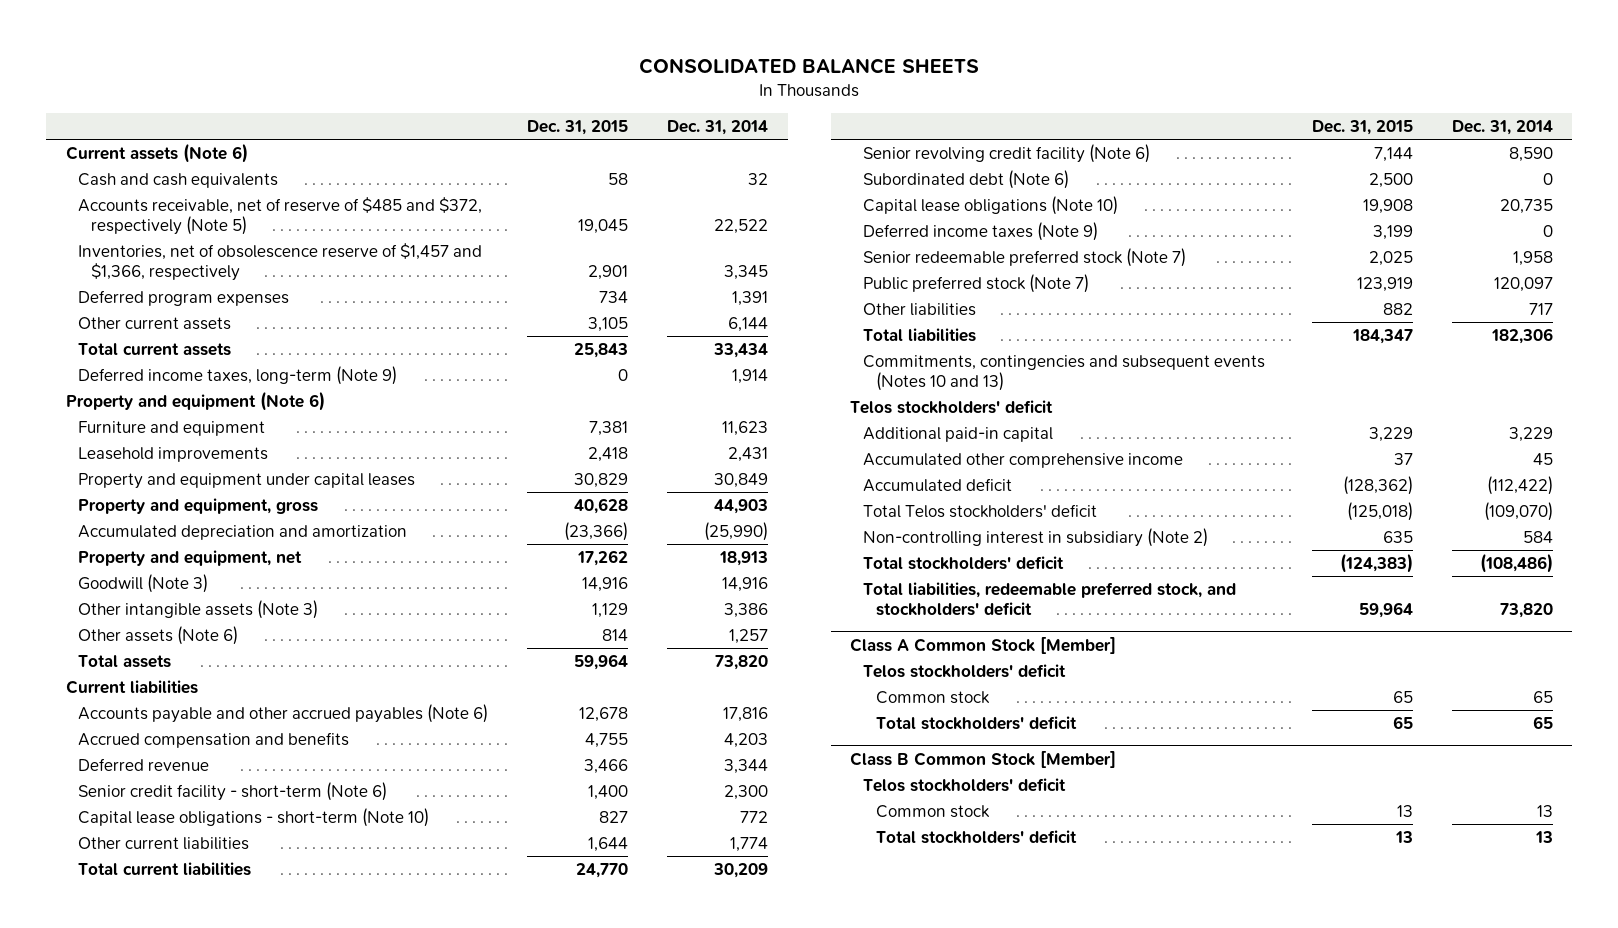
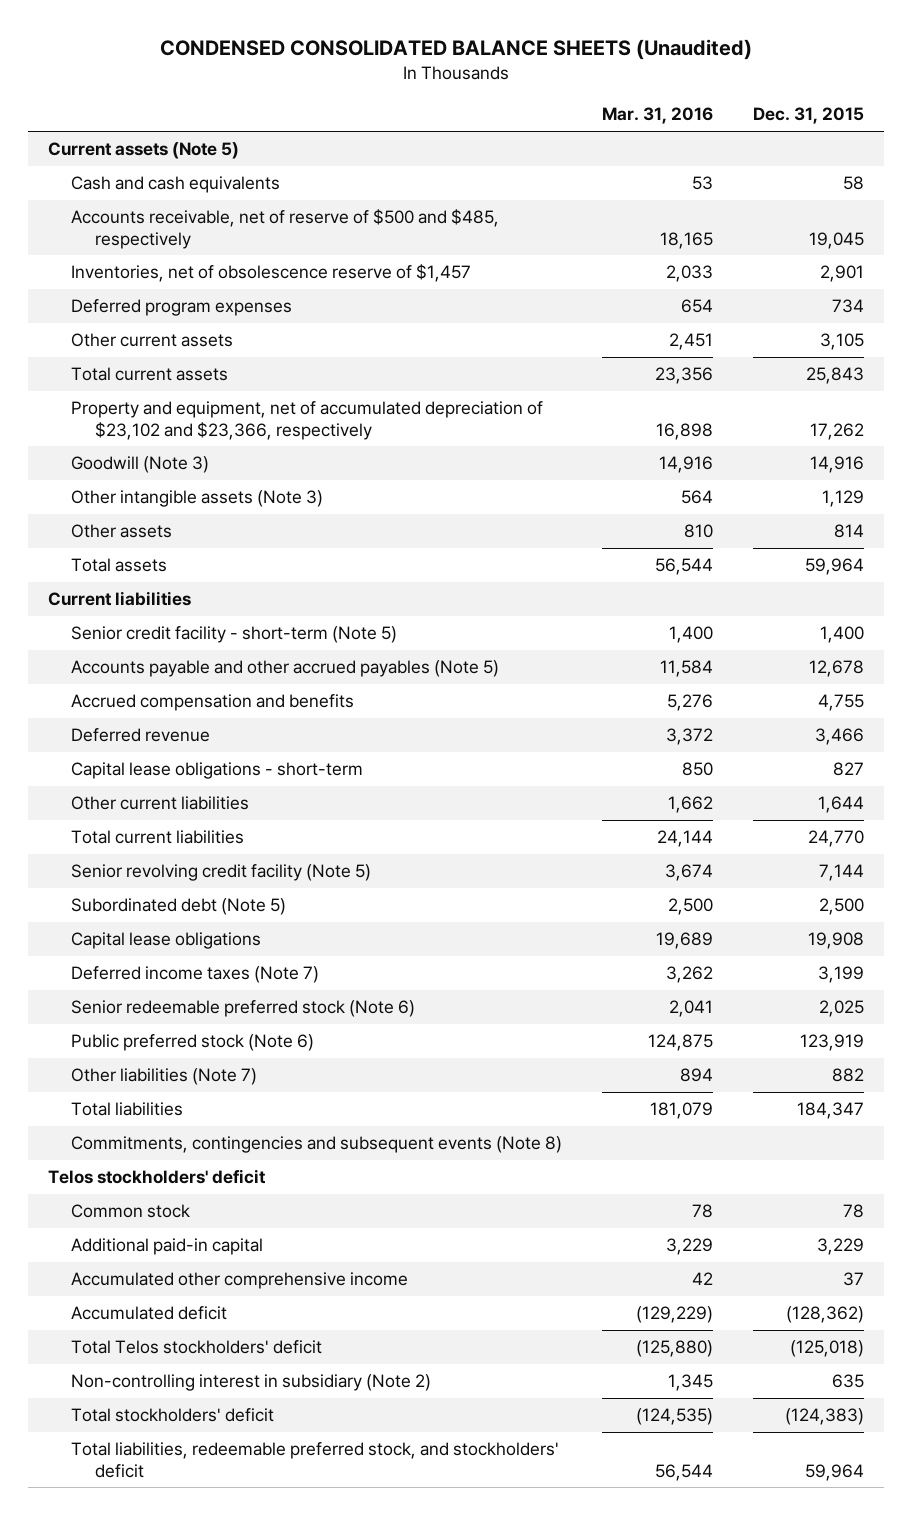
[639,57,980,74] CONSOLIDATED BALANCE SHEETS -> [159,39,752,61] CONDENSED CONSOLIDATED BALANCE SHEETS (Unaudited)
[667,120,769,136] Dec. 31, 2014 -> none
none -> [602,107,714,125] Mar. 31, 2016
[65,142,248,163] Current assets (Note 6) -> [47,142,239,160] Current assets (Note 5)
[78,196,483,235] Accounts receivable, net of reserve of $485 and $372, respectively (Note 5) -> [71,209,500,249] Accounts receivable, net of reserve of $500 and $485, respectively
[78,242,483,281] Inventories, net of obsolescence reserve of $1,457 and $1,366, respectively -> [71,264,472,283] Inventories, net of obsolescence reserve of $1,457
[78,365,398,385] Deferred income taxes, long-term (Note 9) -> none
[65,390,325,411] Property and equipment (Note 6) -> none
[78,420,266,436] Furniture and equipment -> none
[78,446,269,462] Leasehold improvements -> none
[78,472,416,489] Property and equipment under capital leases -> none
[78,497,319,514] Property and equipment, gross -> none
[78,524,408,540] Accumulated depreciation and amortization -> none
[78,549,303,566] Property and equipment, net -> [71,401,544,440] Property and equipment, net of accumulated depreciation of $23,102 and $23,366, respectively
[78,625,239,645] Other assets (Note 6) -> [71,524,173,539] Other assets
none -> [71,626,398,644] Senior credit facility - short-term (Note 5)
[78,703,489,723] Accounts payable and other accrued payables (Note 6) -> [71,660,500,678] Accounts payable and other accrued payables (Note 5)
[78,781,388,801] Senior credit facility - short-term (Note 6) -> none
[78,807,430,827] Capital lease obligations - short-term (Note 10) -> [71,762,364,780] Capital lease obligations - short-term
[862,143,1150,163] Senior revolving credit facility (Note 6) -> [71,864,372,882] Senior revolving credit facility (Note 5)
[862,169,1069,189] Subordinated debt (Note 6) -> [71,898,287,916] Subordinated debt (Note 5)
[862,195,1118,215] Capital lease obligations (Note 10) -> [71,932,262,950] Capital lease obligations
[862,221,1098,241] Deferred income taxes (Note 9) -> [71,966,320,984] Deferred income taxes (Note 7)
[862,247,1186,267] Senior redeemable preferred stock (Note 7) -> [71,1000,416,1018] Senior redeemable preferred stock (Note 6)
[862,273,1089,293] Public preferred stock (Note 7) -> [71,1034,315,1052] Public preferred stock (Note 6)
[862,302,976,316] Other liabilities -> [71,1068,258,1086] Other liabilities (Note 7)
[862,354,1265,391] Commitments, contingencies and subsequent events (Notes 10 and 13) -> [71,1136,563,1154] Commitments, contingencies and subsequent events (Note 8)
none -> [71,1204,191,1219] Common stock
[850,636,1117,654] Class A Common Stock [Member] -> none
[862,663,1066,678] Telos stockholders' deficit -> none
[875,690,990,704] Common stock -> none
[875,715,1077,730] Total stockholders' deficit -> none
[850,750,1117,768] Class B Common Stock [Member] -> none
[862,777,1066,792] Telos stockholders' deficit -> none
[875,804,990,818] Common stock -> none
[875,829,1077,844] Total stockholders' deficit -> none

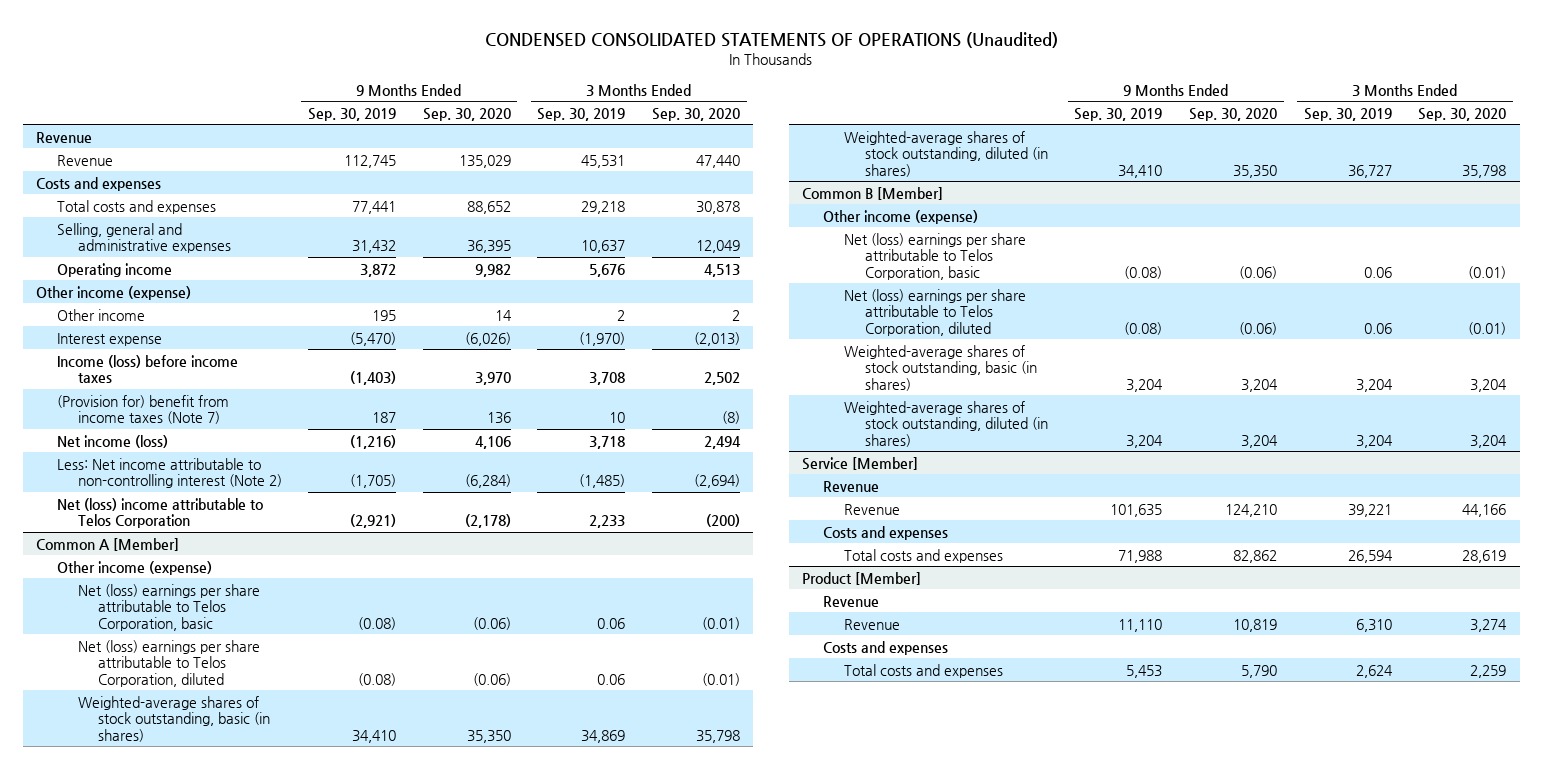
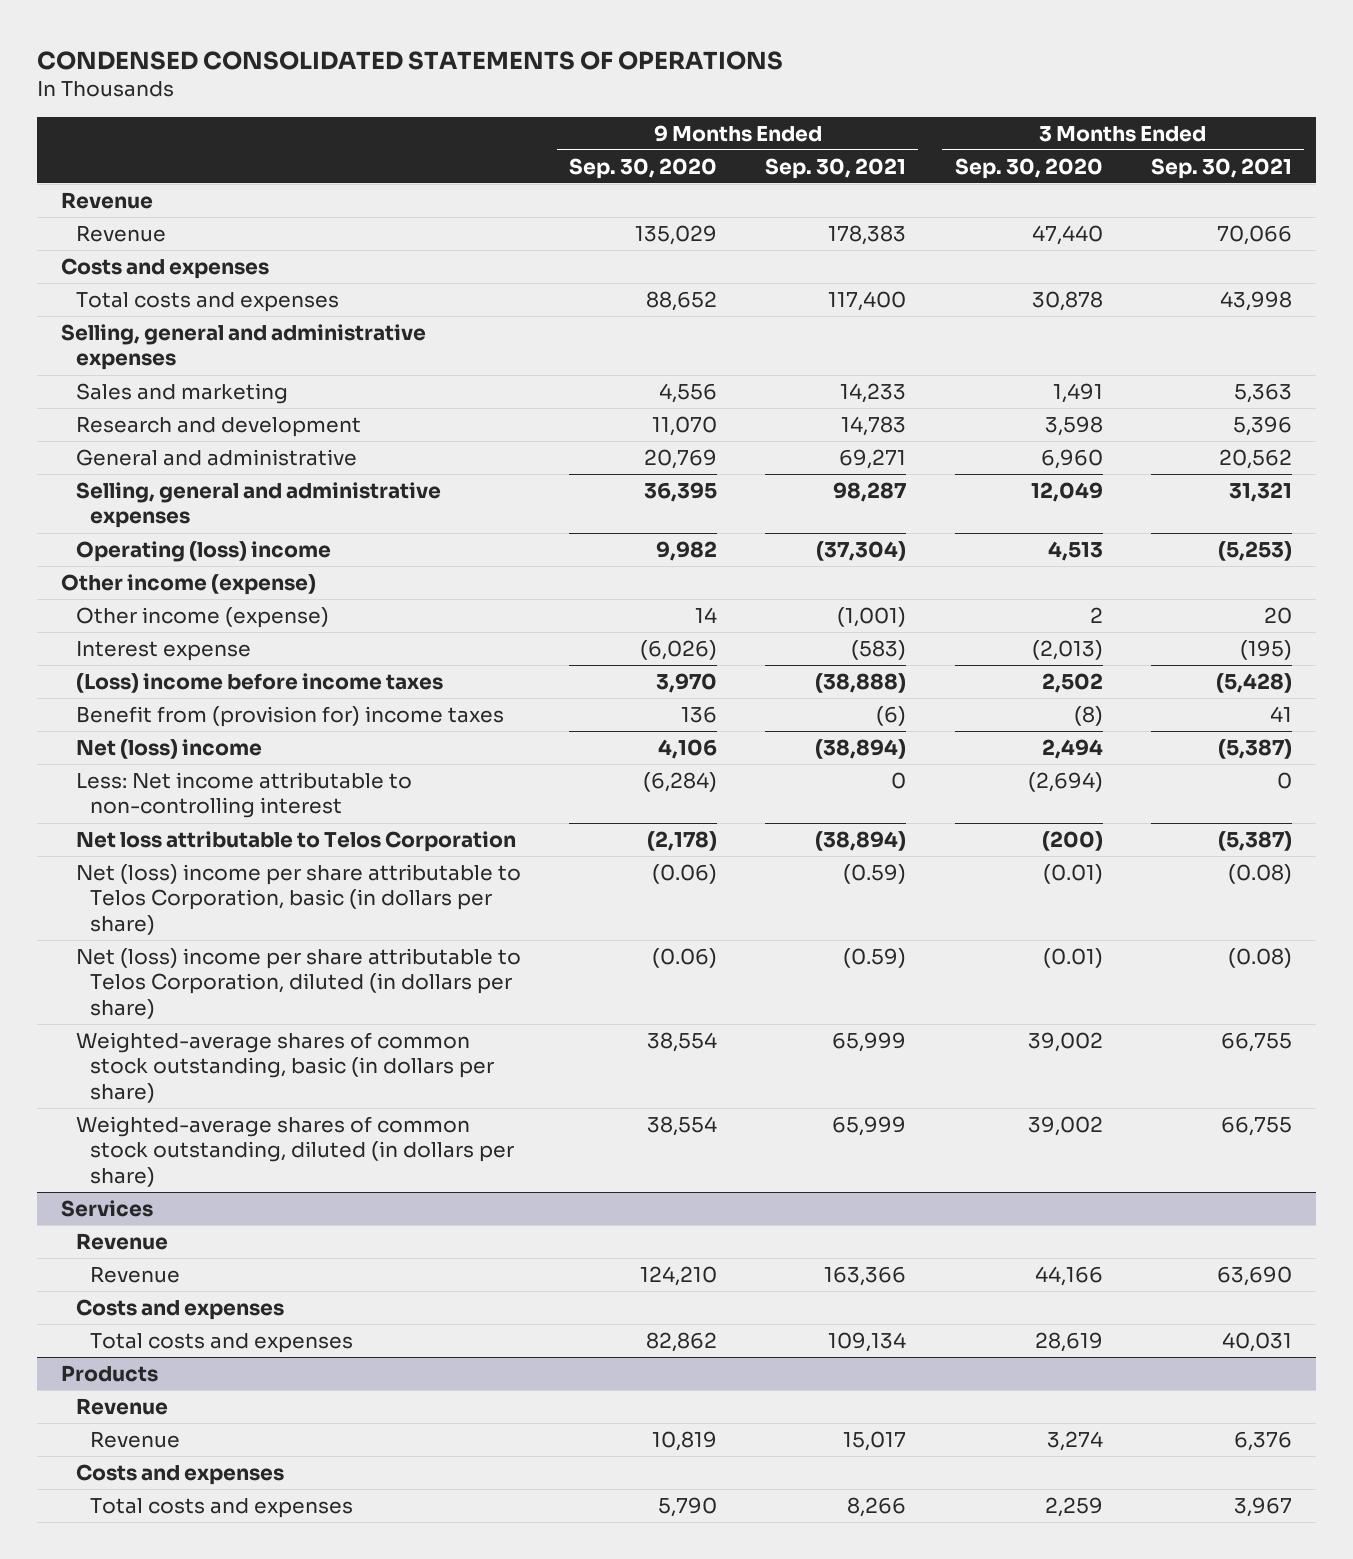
[485,31,1059,48] CONDENSED CONSOLIDATED STATEMENTS OF OPERATIONS (Unaudited) -> [36,50,783,70] CONDENSED CONSOLIDATED STATEMENTS OF OPERATIONS
[308,107,397,121] Sep. 30, 2019 -> none
[537,107,626,121] Sep. 30, 2019 -> none
none -> [765,157,907,179] Sep. 30, 2021
none -> [1150,157,1292,179] Sep. 30, 2021
none -> [61,324,427,371] Selling, general and administrative expenses
none -> [75,383,288,405] Sales and marketing
none -> [75,416,361,438] Research and development
none -> [75,449,357,467] General and administrative
[56,262,172,277] Operating income -> [75,541,331,563] Operating (loss) income
[56,308,145,321] Other income -> [75,607,329,629] Other income (expense)
[35,537,179,551] Common A [Member] -> none
[56,560,212,575] Other income (expense) -> none
[802,186,944,200] Common B [Member] -> none
[823,209,979,224] Other income (expense) -> none
[843,232,1026,280] Net (loss) earnings per share attributable to Telos Corporation, basic -> none
[843,288,1026,336] Net (loss) earnings per share attributable to Telos Corporation, diluted -> none
[843,344,1037,391] Weighted-average shares of stock outstanding, basic (in shares) -> none
[843,400,1048,447] Weighted-average shares of stock outstanding, diluted (in shares) -> none
[56,354,238,384] Income (loss) before income taxes -> [75,673,443,694] (Loss) income before income taxes
[56,394,229,425] (Provision for) benefit from income taxes (Note 7) -> [75,706,504,728] Benefit from (provision for) income taxes
[56,434,168,448] Net income (loss) -> [75,739,262,760] Net (loss) income
[56,457,282,489] Less: Net income attributable to non-controlling interest (Note 2) -> [75,772,412,819] Less: Net income attributable to non-controlling interest
[56,497,263,529] Net (loss) income attributable to Telos Corporation -> [75,831,516,853] Net loss attributable to Telos Corporation
[77,583,260,631] Net (loss) earnings per share attributable to Telos Corporation, basic -> [75,864,521,935] Net (loss) income per share attributable to Telos Corporation, basic (in dollars per share)
[77,639,260,687] Net (loss) earnings per share attributable to Telos Corporation, diluted -> [75,948,521,1019] Net (loss) income per share attributable to Telos Corporation, diluted (in dollars per share)
[77,695,271,742] Weighted-average shares of stock outstanding, basic (in shares) -> [75,1032,495,1103] Weighted-average shares of common stock outstanding, basic (in dollars per share)
[466,729,511,743] 35,350 -> [646,1032,717,1053] 38,554
[695,729,740,743] 35,798 -> [1027,1032,1103,1053] 39,002
[843,130,1048,177] Weighted-average shares of stock outstanding, diluted (in shares) -> [75,1116,515,1187] Weighted-average shares of common stock outstanding, diluted (in dollars per share)
[1233,164,1278,178] 35,350 -> [646,1116,717,1137] 38,554
[1462,164,1507,178] 35,798 -> [1027,1116,1103,1137] 39,002
[802,456,919,470] Service [Member] -> [61,1200,154,1218] Services
[802,571,922,585] Product [Member] -> [61,1365,159,1383] Products

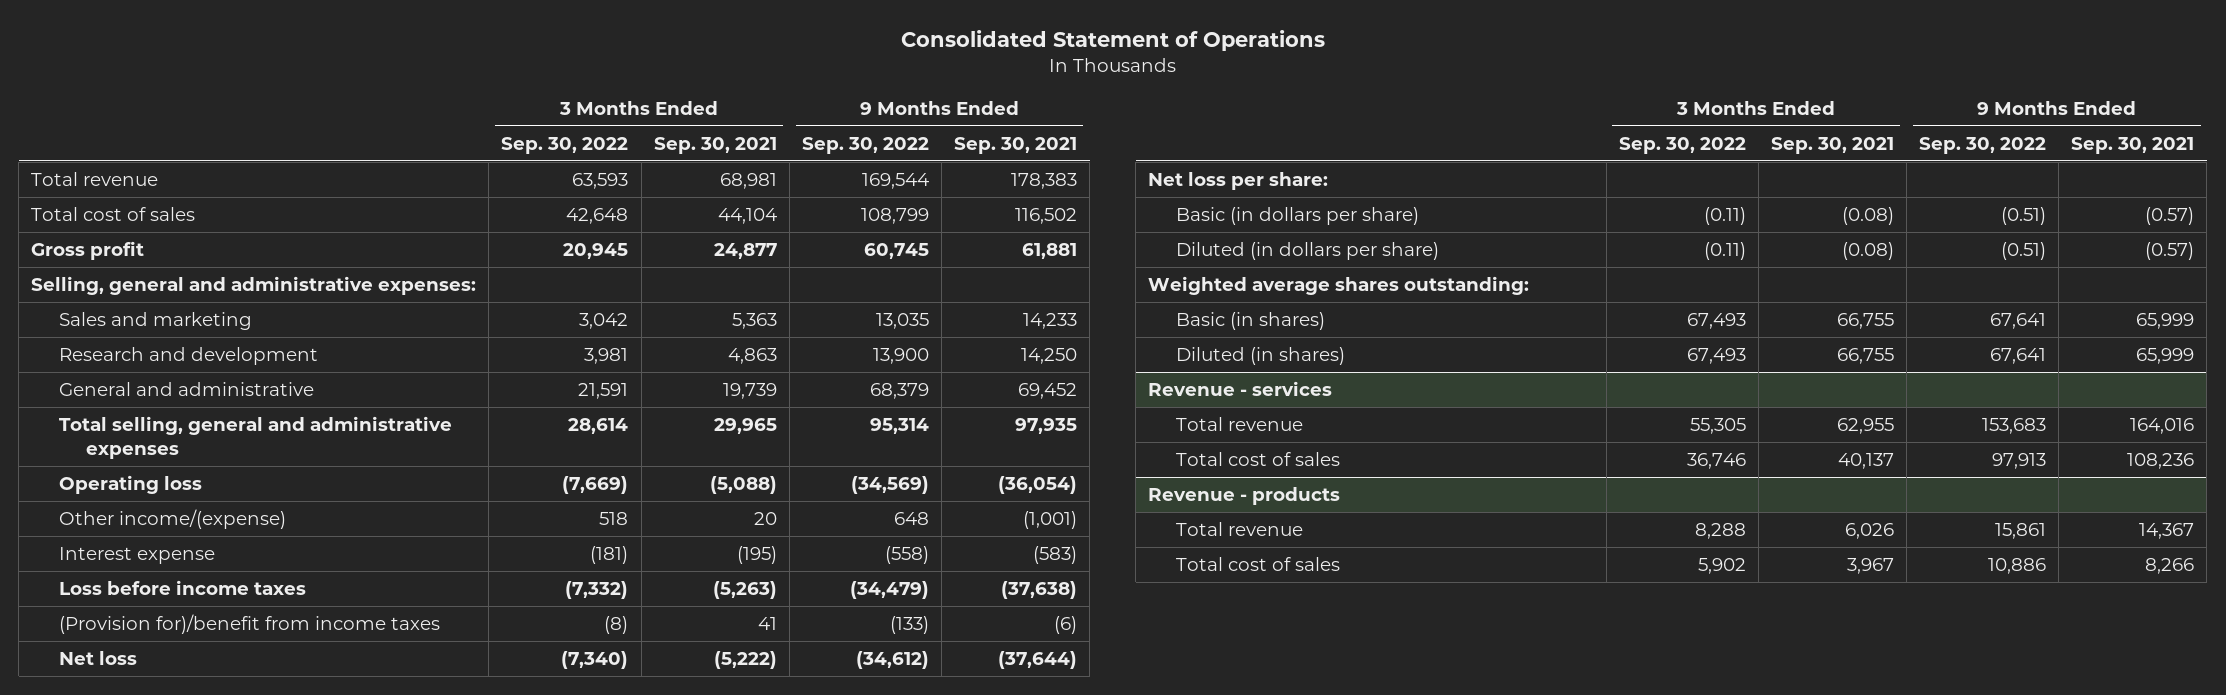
[36,50,783,70] CONDENSED CONSOLIDATED STATEMENTS OF OPERATIONS -> [900,30,1325,52] Consolidated Statement of Operations
[568,157,717,179] Sep. 30, 2020 -> none
[954,157,1103,179] Sep. 30, 2020 -> none
none -> [501,136,629,154] Sep. 30, 2022
none -> [801,136,929,154] Sep. 30, 2022
[61,192,154,210] Revenue -> none
[61,258,270,280] Costs and expenses -> none
[75,225,166,243] Revenue -> [31,172,159,187] Total revenue
[1216,225,1292,246] 70,066 -> [719,173,777,190] 68,981
[75,292,339,313] Total costs and expenses -> [31,207,196,222] Total cost of sales
[828,291,907,312] 117,400 -> [1015,208,1078,225] 116,502
[1219,291,1292,312] 43,998 -> [717,208,777,225] 44,104
none -> [31,241,145,261] Gross profit
[61,324,427,371] Selling, general and administrative expenses -> [31,276,477,296] Selling, general and administrative expenses:
[61,574,317,596] Other income (expense) -> none
[841,416,907,437] 14,783 -> [1021,348,1078,365] 14,250
[1232,416,1292,437] 5,396 -> [727,348,777,365] 4,863
[839,449,907,470] 69,271 -> [1018,383,1078,400] 69,452
[1218,449,1292,470] 20,562 -> [722,383,777,400] 19,739
[75,482,441,529] Selling, general and administrative expenses -> [58,416,452,459] Total selling, general and administrative expenses
[833,482,907,503] 98,287 -> [1015,418,1078,435] 97,935
[1228,482,1292,503] 31,321 -> [713,418,777,435] 29,965
[75,541,331,563] Operating (loss) income -> [58,475,202,495] Operating loss
[816,541,907,562] (37,304) -> [998,476,1078,495] (36,054)
[1217,541,1292,562] (5,253) -> [709,476,777,495] (5,088)
[75,607,329,629] Other income (expense) -> [58,509,286,530] Other income/(expense)
[75,739,262,760] Net (loss) income -> none
[75,772,412,819] Less: Net income attributable to non-controlling interest -> none
[75,1233,168,1251] Revenue -> none
[75,1299,284,1321] Costs and expenses -> none
[75,1398,168,1416] Revenue -> none
[75,1464,284,1486] Costs and expenses -> none
[75,673,443,694] (Loss) income before income taxes -> [58,580,306,596] Loss before income taxes
[815,673,907,694] (38,888) -> [1001,581,1078,600] (37,638)
[1215,673,1292,694] (5,428) -> [712,581,777,600] (5,263)
[75,706,504,728] Benefit from (provision for) income taxes -> [58,614,440,635] (Provision for)/benefit from income taxes
[75,831,516,853] Net loss attributable to Telos Corporation -> [58,651,137,666] Net loss
[815,831,907,852] (38,894) -> [998,651,1078,670] (37,644)
[1217,831,1292,852] (5,387) -> [713,651,777,670] (5,222)
none -> [1148,172,1329,191] Net loss per share:
[75,864,521,935] Net (loss) income per share attributable to Telos Corporation, basic (in dollars per share) -> [1175,207,1419,226] Basic (in dollars per share)
[843,864,907,885] (0.59) -> [2145,207,2195,226] (0.57)
[75,948,521,1019] Net (loss) income per share attributable to Telos Corporation, diluted (in dollars per share) -> [1175,242,1439,261] Diluted (in dollars per share)
[843,948,907,969] (0.59) -> [2145,242,2195,261] (0.57)
none -> [1148,276,1530,296] Weighted average shares outstanding:
[75,1032,495,1103] Weighted-average shares of common stock outstanding, basic (in dollars per share) -> [1175,312,1325,331] Basic (in shares)
[75,1116,515,1187] Weighted-average shares of common stock outstanding, diluted (in dollars per share) -> [1175,347,1345,366] Diluted (in shares)
[61,1200,154,1218] Services -> [1148,381,1333,397] Revenue - services
[90,1266,181,1284] Revenue -> [1175,417,1303,432] Total revenue
[824,1266,907,1287] 163,366 -> [2130,418,2195,435] 164,016
[1216,1266,1292,1287] 63,690 -> [1836,418,1894,435] 62,955
[90,1333,354,1354] Total costs and expenses -> [1175,452,1340,467] Total cost of sales
[828,1332,907,1353] 109,134 -> [2127,453,2195,470] 108,236
[1221,1332,1292,1353] 40,031 -> [1837,453,1894,470] 40,137
[61,1365,159,1383] Products -> [1148,487,1341,506] Revenue - products
[90,1431,181,1449] Revenue -> [1175,522,1303,537] Total revenue
[843,1431,907,1452] 15,017 -> [2139,523,2195,540] 14,367
[1233,1431,1292,1452] 6,376 -> [1844,523,1894,540] 6,026
[90,1498,354,1519] Total costs and expenses -> [1175,557,1340,572] Total cost of sales

